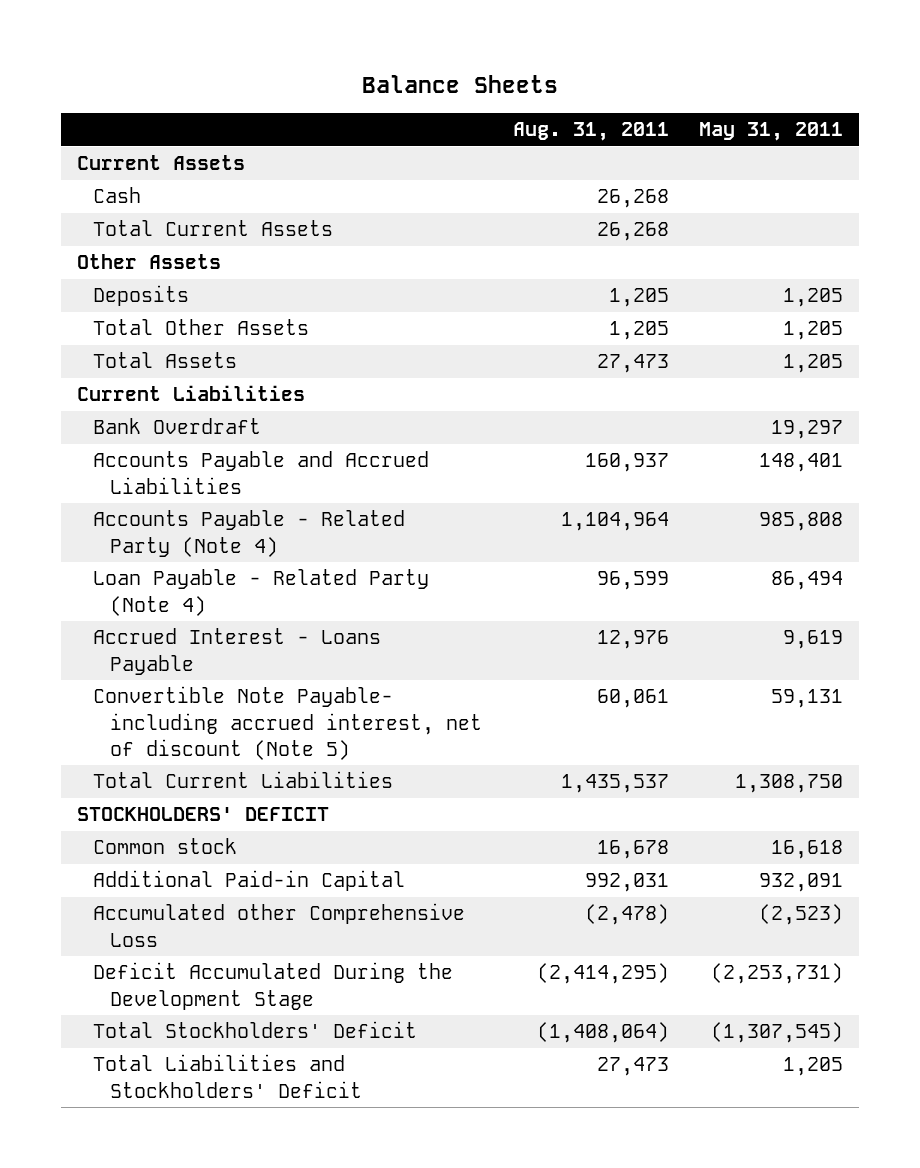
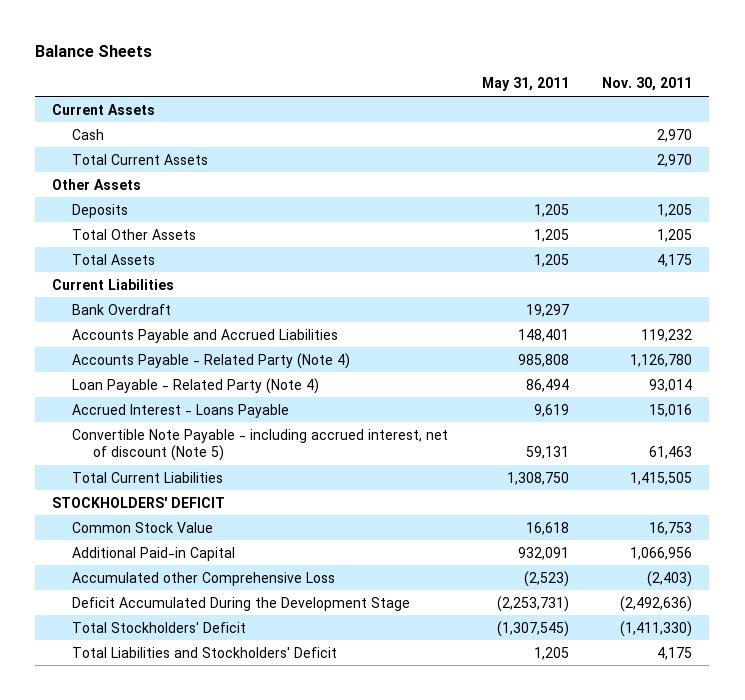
[512,122,669,142] Aug. 31, 2011 -> none
none -> [602,77,693,92] Nov. 30, 2011
[93,686,482,760] Convertible Note Payable- including accrued interest, net of discount (Note 5) -> [72,428,449,462] Convertible Note Payable - including accrued interest, net of discount (Note 5)
[93,838,238,855] Common stock -> [72,521,214,533] Common Stock Value

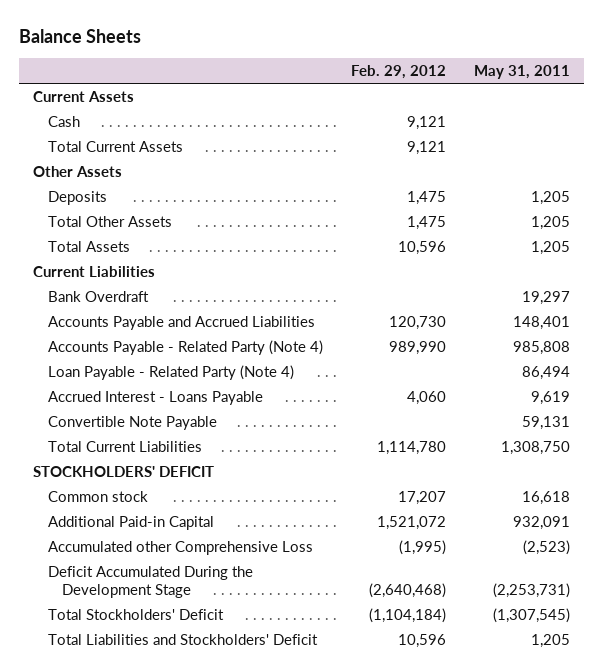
[602,77,693,92] Nov. 30, 2011 -> none
none -> [351,65,447,80] Feb. 29, 2012
[72,428,449,462] Convertible Note Payable - including accrued interest, net of discount (Note 5) -> [47,416,217,431] Convertible Note Payable
[72,521,214,533] Common Stock Value -> [47,491,148,503] Common stock

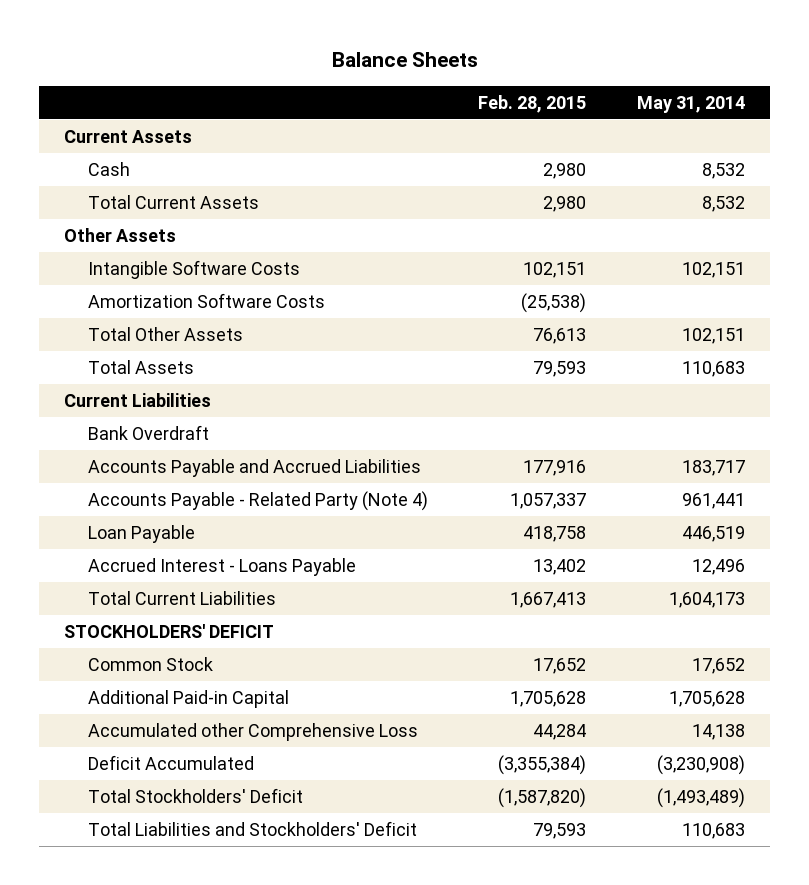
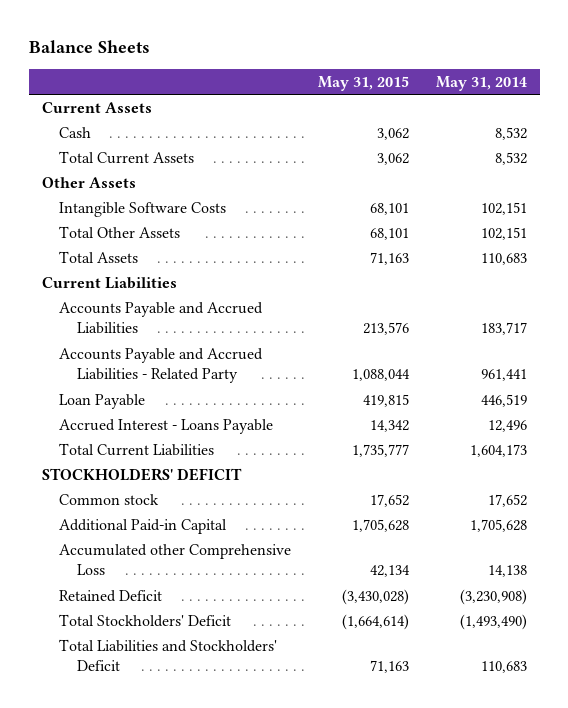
[478,94,587,113] Feb. 28, 2015 -> none
none -> [317,75,409,91] May 31, 2015
[87,293,325,309] Amortization Software Costs -> none
[87,425,209,441] Bank Overdraft -> none
[87,491,428,512] Accounts Payable - Related Party (Note 4) -> [59,347,264,384] Accounts Payable and Accrued Liabilities - Related Party
[87,657,213,672] Common Stock -> [59,493,160,505] Common stock
[87,755,254,771] Deficit Accumulated -> [59,589,163,602] Retained Deficit
[656,788,745,809] (1,493,489) -> [459,613,527,630] (1,493,490)

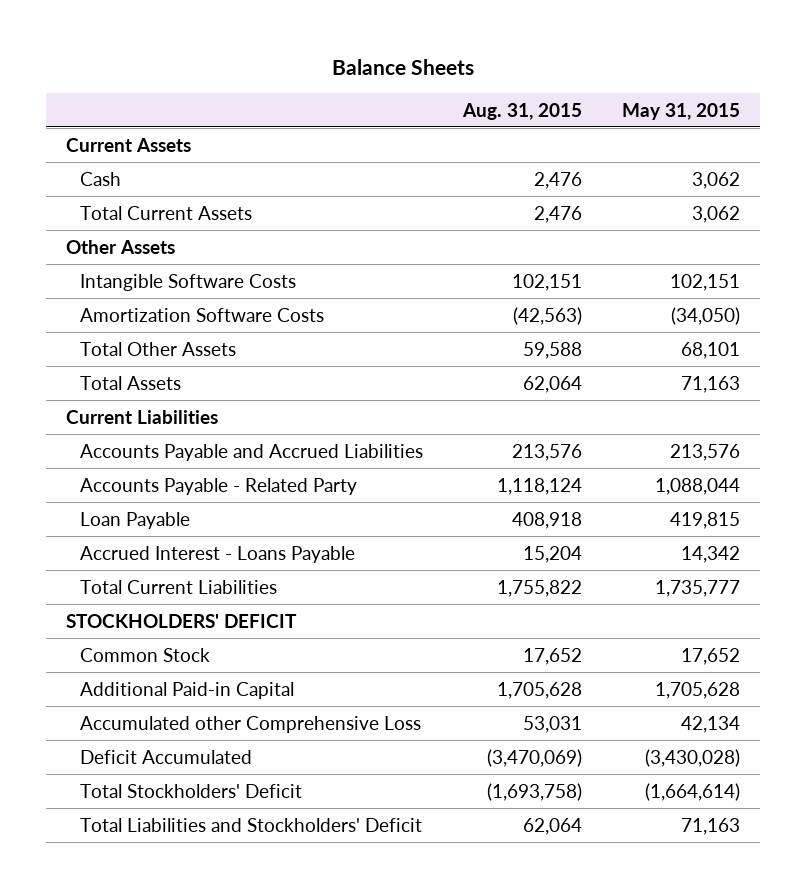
[435,75,527,91] May 31, 2014 -> none
none -> [461,102,582,120] Aug. 31, 2015
[369,202,409,215] 68,101 -> [669,273,740,291] 102,151
none -> [80,307,325,322] Amortization Software Costs
[59,347,264,384] Accounts Payable and Accrued Liabilities - Related Party -> [80,477,358,495] Accounts Payable - Related Party
[59,493,160,505] Common stock -> [80,647,211,662] Common Stock
[59,589,163,602] Retained Deficit -> [80,749,253,764] Deficit Accumulated

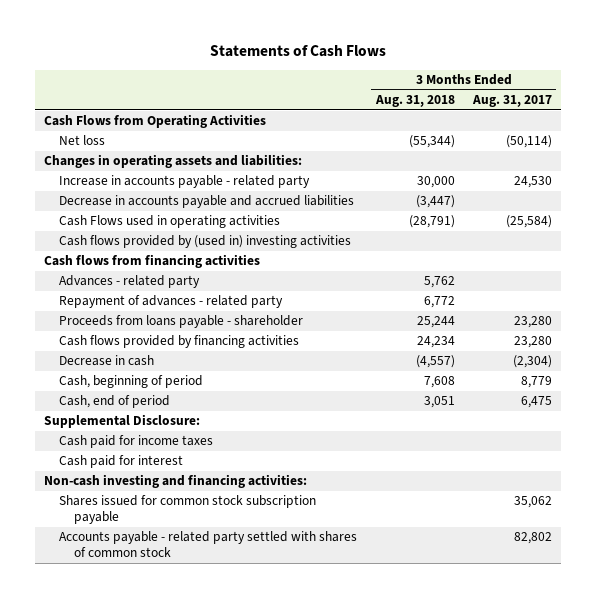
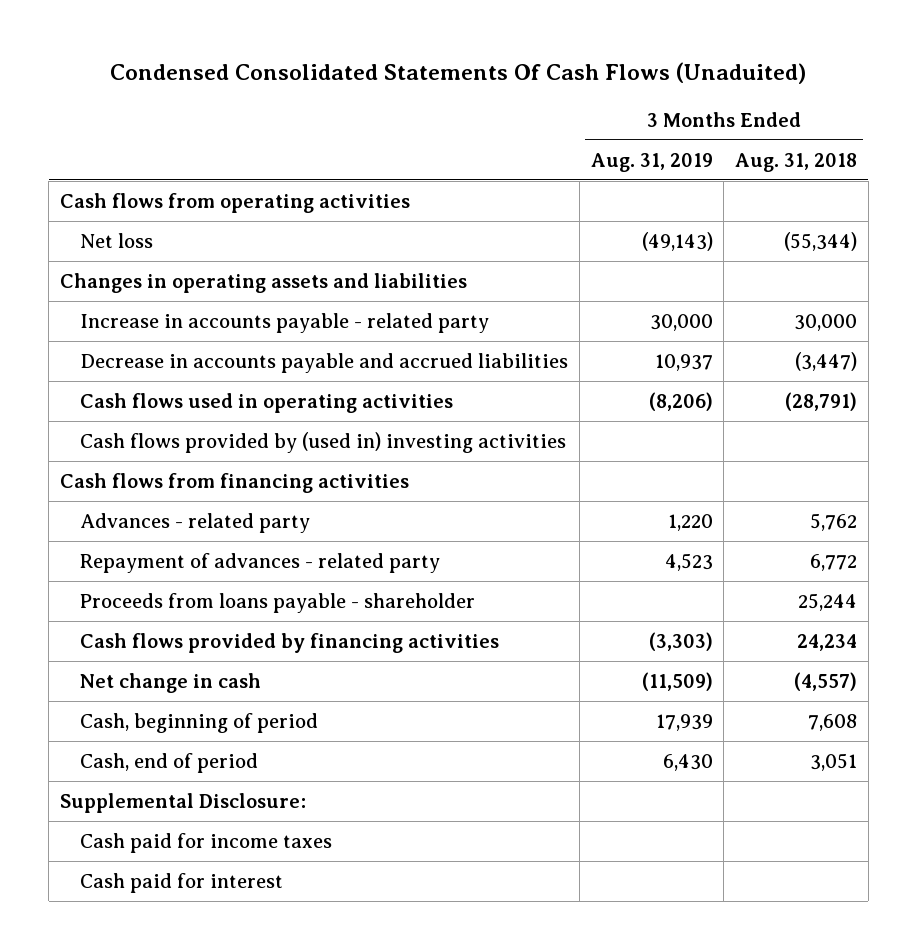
[210,45,387,58] Statements of Cash Flows -> [110,61,807,84] Condensed Consolidated Statements Of Cash Flows (Unaduited)
[471,95,552,108] Aug. 31, 2017 -> none
none -> [590,152,713,172] Aug. 31, 2019
[44,114,267,129] Cash Flows from Operating Activities -> [59,192,410,213] Cash flows from operating activities
[44,154,303,169] Changes in operating assets and liabilities: -> [59,272,467,293] Changes in operating assets and liabilities
[59,215,281,229] Cash Flows used in operating activities -> [80,392,454,413] Cash flows used in operating activities
[59,355,155,367] Decrease in cash -> [80,672,262,693] Net change in cash
[44,474,308,489] Non-cash investing and financing activities: -> none
[59,495,317,525] Shares issued for common stock subscription payable -> none
[59,531,358,558] Accounts payable - related party settled with shares of common stock -> none

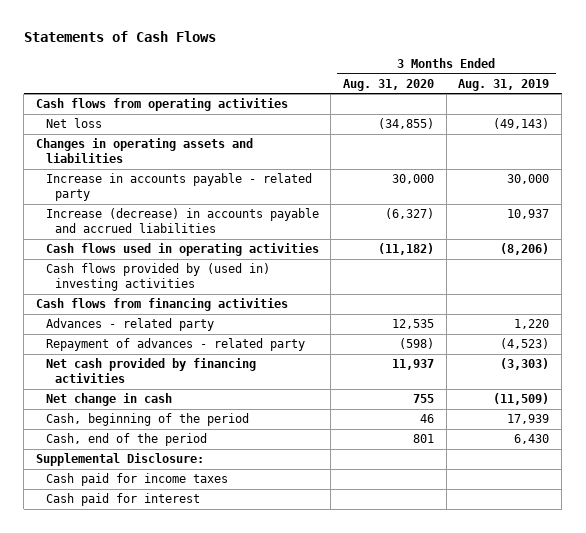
[110,61,807,84] Condensed Consolidated Statements Of Cash Flows (Unaduited) -> [23,31,216,43] Statements of Cash Flows
[735,152,858,172] Aug. 31, 2018 -> none
none -> [343,79,435,92] Aug. 31, 2020
[80,352,569,373] Decrease in accounts payable and accrued liabilities -> [45,208,319,234] Increase (decrease) in accounts payable and accrued liabilities
[80,592,476,613] Proceeds from loans payable - shareholder -> none
[664,552,713,571] 4,523 -> [500,338,550,350] (4,523)
[80,632,500,653] Cash flows provided by financing activities -> [45,358,256,384] Net cash provided by financing activities
[80,712,319,733] Cash, beginning of period -> [45,413,249,427] Cash, beginning of the period
[80,752,259,773] Cash, end of period -> [45,433,207,447] Cash, end of the period

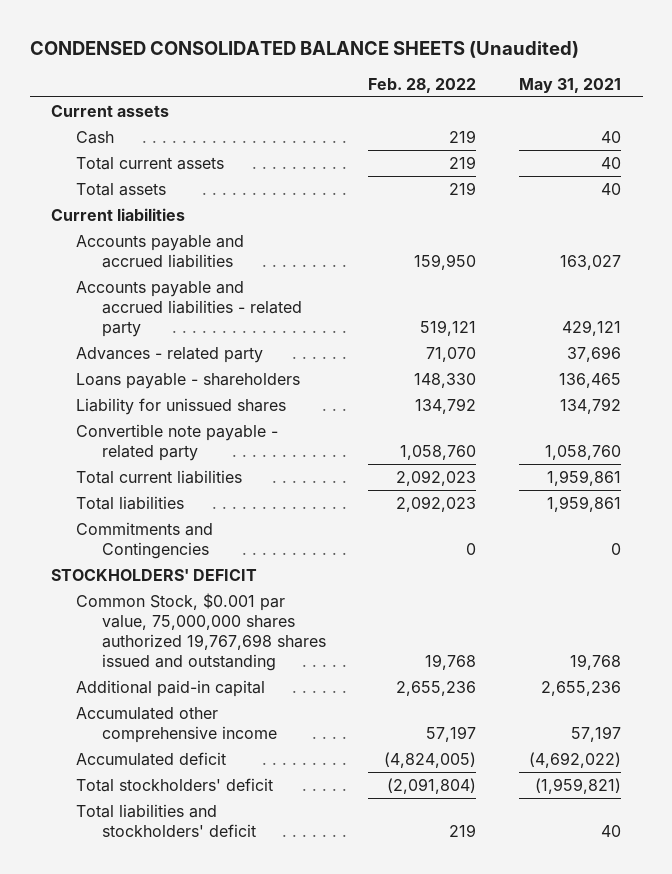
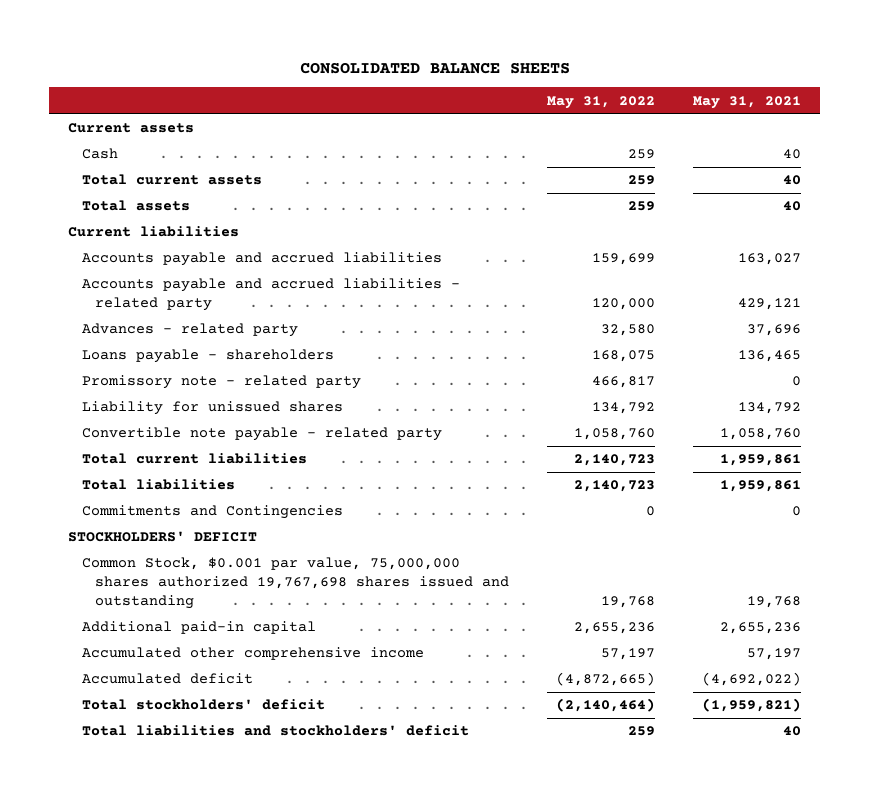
[29,40,579,58] CONDENSED CONSOLIDATED BALANCE SHEETS (Unaudited) -> [299,61,570,74] CONSOLIDATED BALANCE SHEETS
[368,77,477,93] Feb. 28, 2022 -> none
none -> [547,95,656,109] May 31, 2022
none -> [81,375,361,390] Promissory note - related party

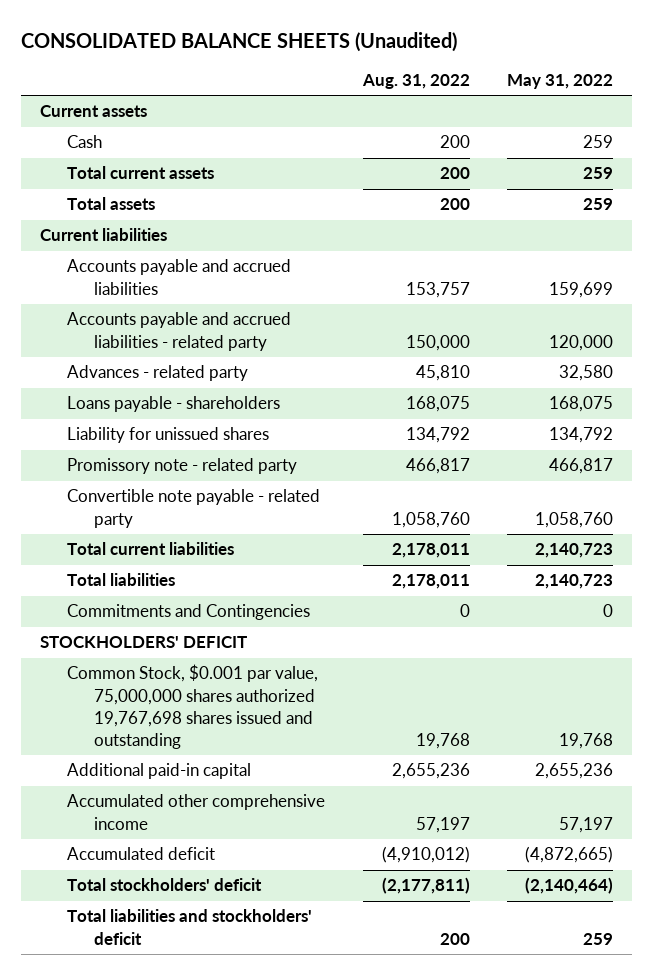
[299,61,570,74] CONSOLIDATED BALANCE SHEETS -> [21,31,458,52] CONSOLIDATED BALANCE SHEETS (Unaudited)
[693,95,802,109] May 31, 2021 -> none
none -> [361,74,470,90] Aug. 31, 2022
[81,375,361,390] Promissory note - related party -> [67,458,298,475] Promissory note - related party

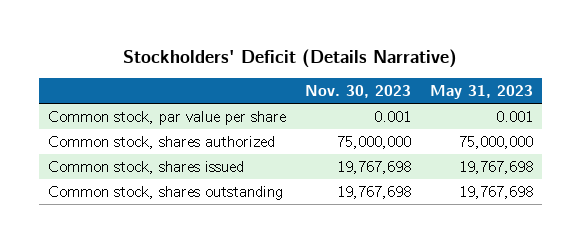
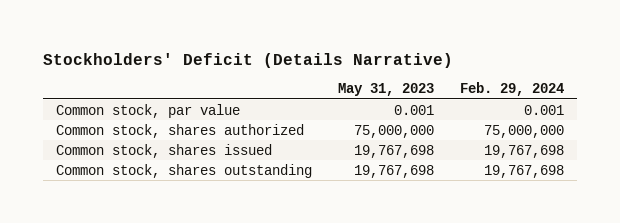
[304,84,411,98] Nov. 30, 2023 -> none
none -> [460,82,565,97] Feb. 29, 2024
[48,110,287,125] Common stock, par value per share -> [56,103,241,118] Common stock, par value

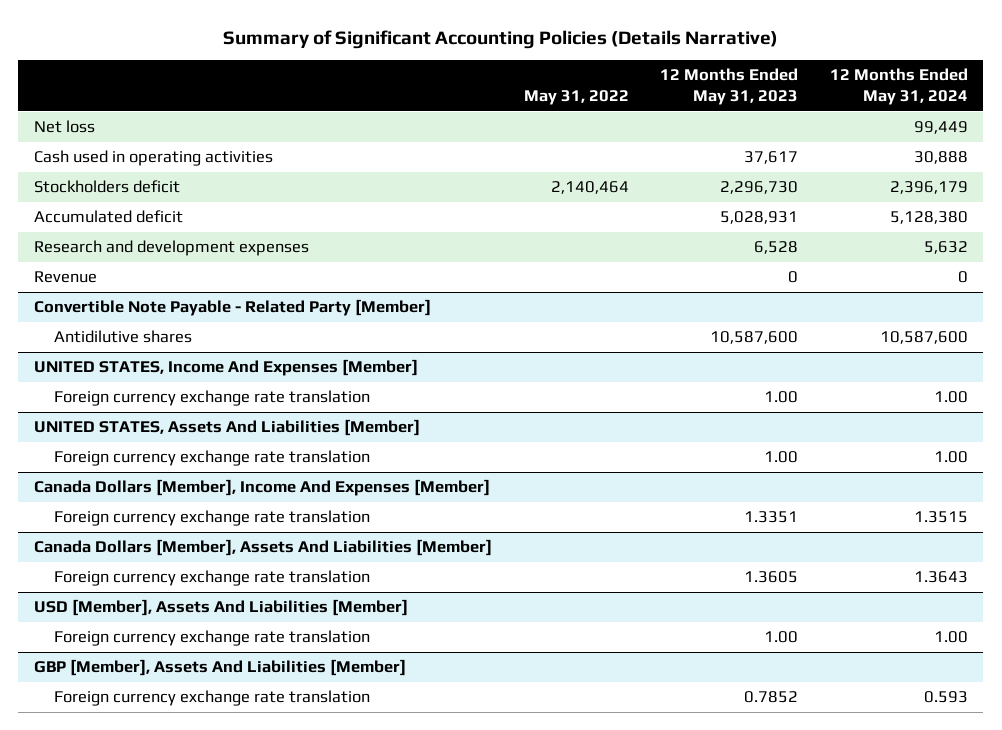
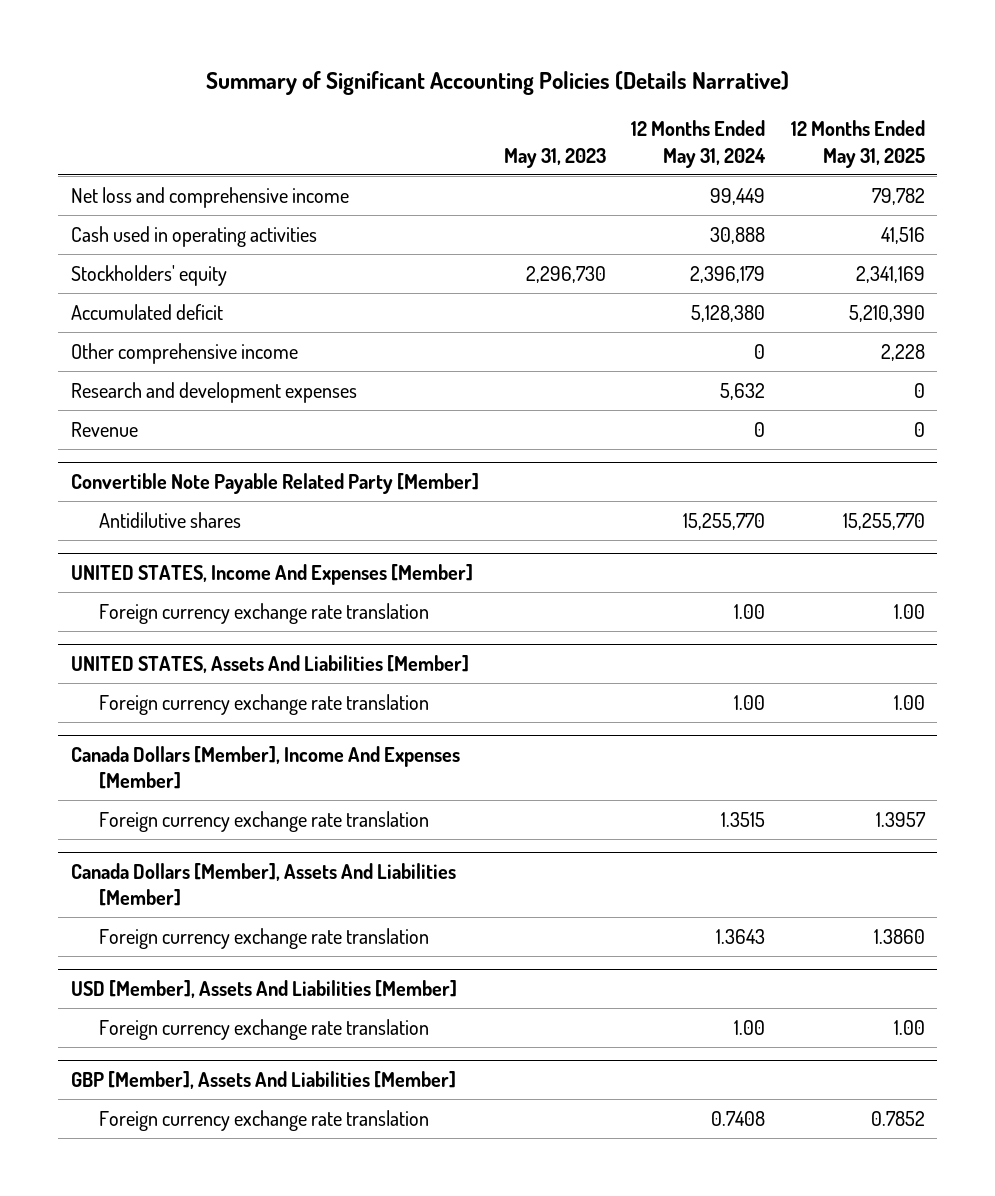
[523,90,629,106] May 31, 2022 -> none
[660,68,799,106] 12 Months Ended May 31, 2023 -> none
none -> [503,147,606,168] May 31, 2023
none -> [790,120,925,168] 12 Months Ended May 31, 2025
[34,120,96,134] Net loss -> [70,186,349,208] Net loss and comprehensive income
[34,180,181,194] Stockholders deficit -> [70,264,227,286] Stockholders' equity
none -> [70,342,298,364] Other comprehensive income
[34,299,432,317] Convertible Note Payable - Related Party [Member] -> [70,472,479,494] Convertible Note Payable Related Party [Member]
[879,331,968,345] 10,587,600 -> [683,512,766,530] 15,255,770
[923,691,968,704] 0.593 -> [711,1110,766,1126] 0.7408

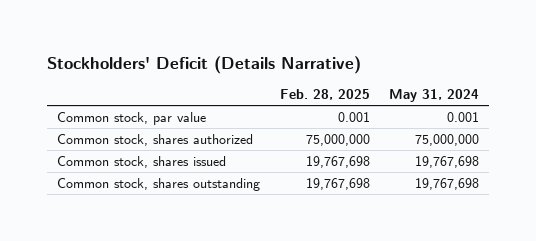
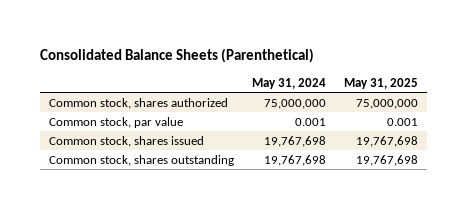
[47,56,362,75] Stockholders' Deficit (Details Narrative) -> [39,48,314,64] Consolidated Balance Sheets (Parenthetical)
[279,89,370,101] Feb. 28, 2025 -> none
none -> [343,77,418,89] May 31, 2025
[57,111,207,125] Common stock, par value -> [48,116,183,128] Common stock, par value

